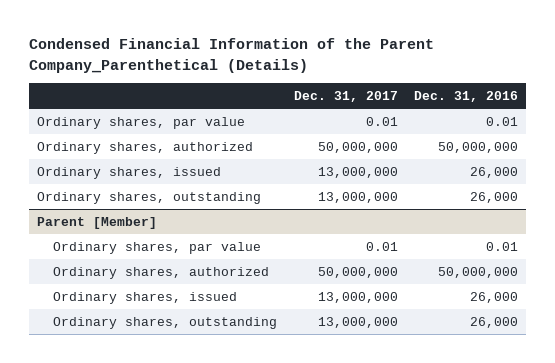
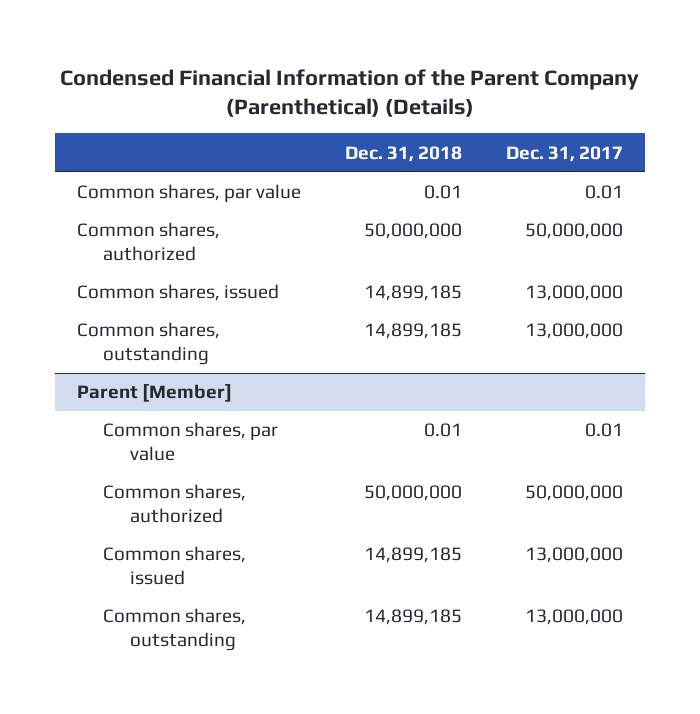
[29,38,435,73] Condensed Financial Information of the Parent Company_Parenthetical (Details) -> [60,68,640,118] Condensed Financial Information of the Parent Company (Parenthetical) (Details)
[413,91,518,103] Dec. 31, 2016 -> none
none -> [345,145,463,162] Dec. 31, 2018
[37,116,246,129] Ordinary shares, par value -> [76,184,301,203] Common shares, par value
[37,141,254,154] Ordinary shares, authorized -> [76,222,220,262] Common shares, authorized
[37,166,222,179] Ordinary shares, issued -> [76,284,279,302] Common shares, issued
[37,191,262,204] Ordinary shares, outstanding -> [76,322,220,366] Common shares, outstanding
[53,241,262,254] Ordinary shares, par value -> [103,422,279,462] Common shares, par value
[53,266,270,279] Ordinary shares, authorized -> [103,484,247,524] Common shares, authorized
[53,291,238,304] Ordinary shares, issued -> [103,546,247,586] Common shares, issued
[53,316,278,329] Ordinary shares, outstanding -> [103,608,247,652] Common shares, outstanding

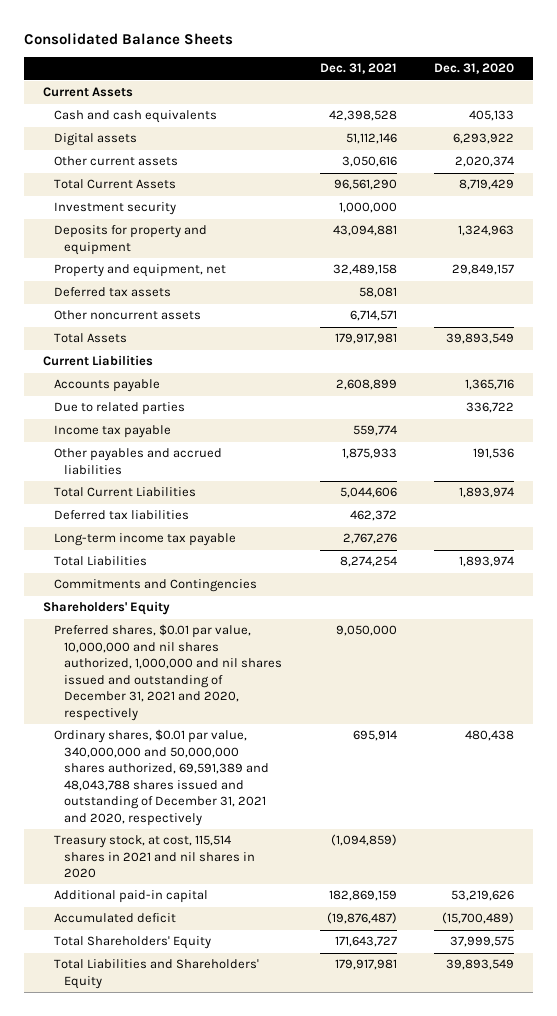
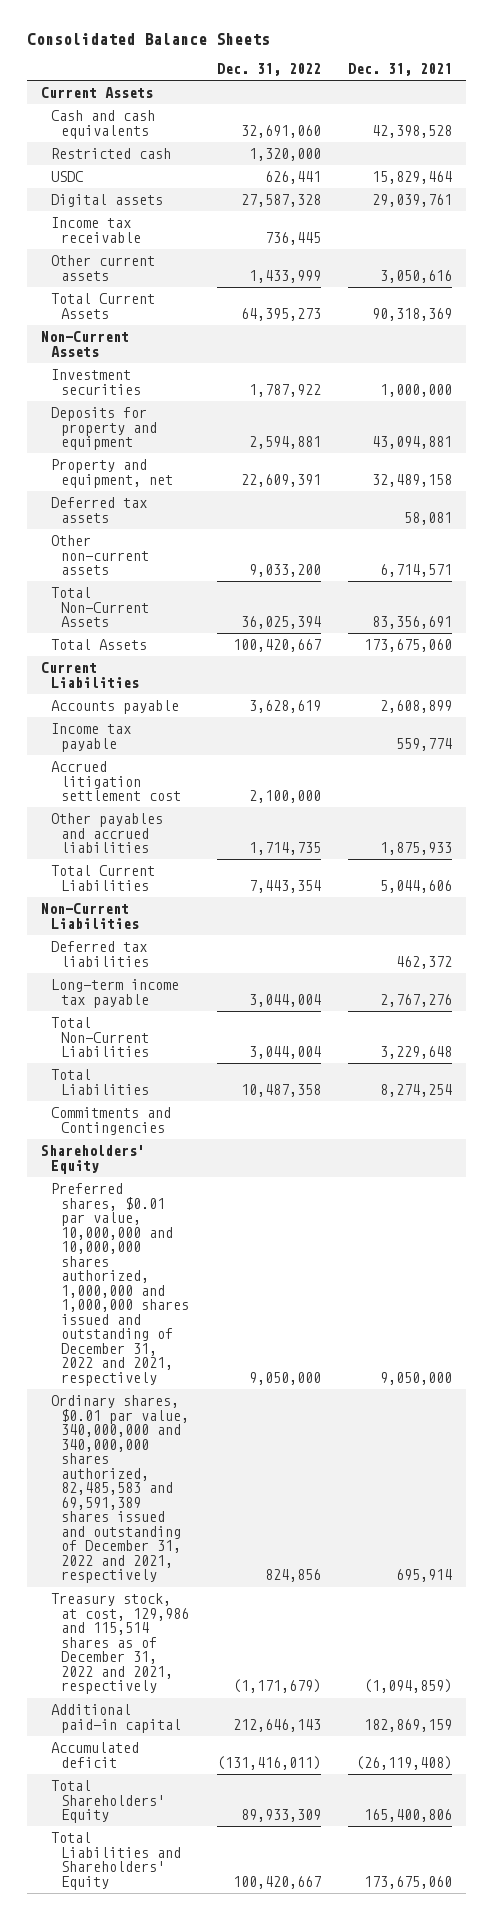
[434,63,515,75] Dec. 31, 2020 -> none
none -> [216,63,321,77] Dec. 31, 2022
none -> [50,148,171,160] Restricted cash
none -> [50,171,83,183] USDC
[345,133,397,145] 51,112,146 -> [372,194,453,208] 29,039,761
none -> [50,217,142,243] Income tax receivable
[333,179,397,191] 96,561,290 -> [372,307,453,321] 90,318,369
none -> [40,331,129,357] Non-Current Assets
[53,202,176,216] Investment security -> [50,369,142,395] Investment securities
[53,310,201,321] Other noncurrent assets -> [50,535,150,576] Other non-current assets
none -> [50,587,150,628] Total Non-Current Assets
[334,333,397,345] 179,917,981 -> [364,639,453,653] 173,675,060
[53,402,185,416] Due to related parties -> none
none -> [50,761,182,802] Accrued litigation settlement cost
none -> [40,903,139,929] Non-Current Liabilities
none -> [50,1017,150,1058] Total Non-Current Liabilities
[53,624,283,721] Preferred shares, $0.01 par value, 10,000,000 and nil shares authorized, 1,000,000 and nil shares issued and outstanding of December 31, 2021 and 2020, respectively -> [50,1183,190,1386] Preferred shares, $0.01 par value, 10,000,000 and 10,000,000 shares authorized, 1,000,000 and 1,000,000 shares issued and outstanding of December 31, 2022 and 2021, respectively
[53,729,270,826] Ordinary shares, $0.01 par value, 340,000,000 and 50,000,000 shares authorized, 69,591,389 and 48,043,788 shares issued and outstanding of December 31, 2021 and 2020, respectively -> [50,1395,190,1584] Ordinary shares, $0.01 par value, 340,000,000 and 340,000,000 shares authorized, 82,485,583 and 69,591,389 shares issued and outstanding of December 31, 2022 and 2021, respectively
[53,835,256,879] Treasury stock, at cost, 115,514 shares in 2021 and nil shares in 2020 -> [50,1593,190,1695] Treasury stock, at cost, 129,986 and 115,514 shares as of December 31, 2022 and 2021, respectively
[326,912,397,925] (19,876,487) -> [356,1755,453,1770] (26,119,408)
[334,936,397,948] 171,643,727 -> [364,1809,453,1823] 165,400,806
[334,959,397,971] 179,917,981 -> [364,1875,453,1889] 173,675,060

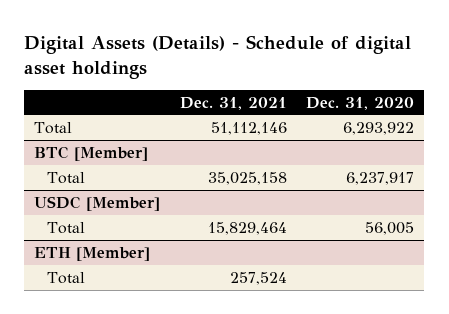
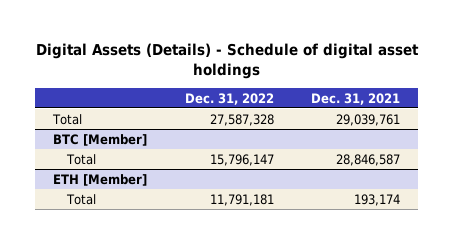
[306,96,415,110] Dec. 31, 2020 -> none
none -> [184,92,274,105] Dec. 31, 2022
[210,121,287,135] 51,112,146 -> [335,113,400,126] 29,039,761
[34,195,161,211] USDC [Member] -> none
[46,221,85,234] Total -> none
[207,171,287,185] 35,025,158 -> [335,153,400,166] 28,846,587
[229,271,287,285] 257,524 -> [353,193,400,206] 193,174

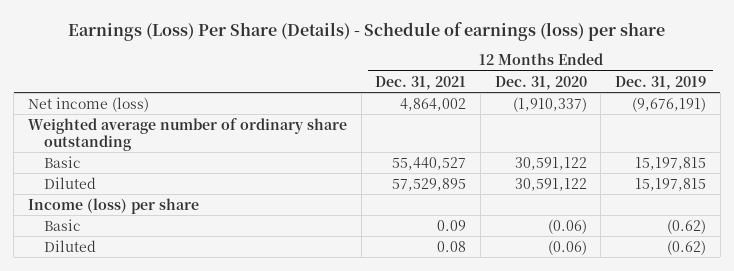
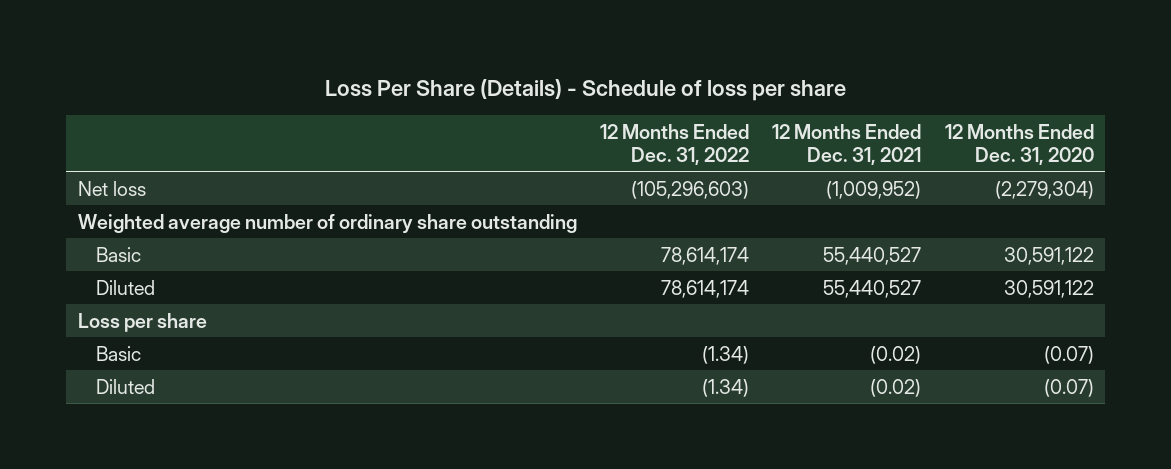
[68,21,666,41] Earnings (Loss) Per Share (Details) - Schedule of earnings (loss) per share -> [324,78,846,101] Loss Per Share (Details) - Schedule of loss per share
[615,75,707,90] Dec. 31, 2019 -> none
none -> [599,123,749,165] 12 Months Ended Dec. 31, 2022
[28,96,150,112] Net income (loss) -> [77,180,146,196] Net loss
[400,97,467,111] 4,864,002 -> [826,180,922,199] (1,009,952)
[512,96,587,112] (1,910,337) -> [994,180,1094,199] (2,279,304)
[392,177,467,191] 57,529,895 -> [823,279,922,298] 55,440,527
[28,197,200,214] Income (loss) per share -> [77,312,207,332] Loss per share
[437,219,467,231] 0.09 -> [870,345,922,364] (0.02)
[547,218,587,234] (0.06) -> [1043,345,1094,364] (0.07)
[437,240,467,252] 0.08 -> [870,378,922,397] (0.02)
[547,239,587,255] (0.06) -> [1043,378,1094,397] (0.07)

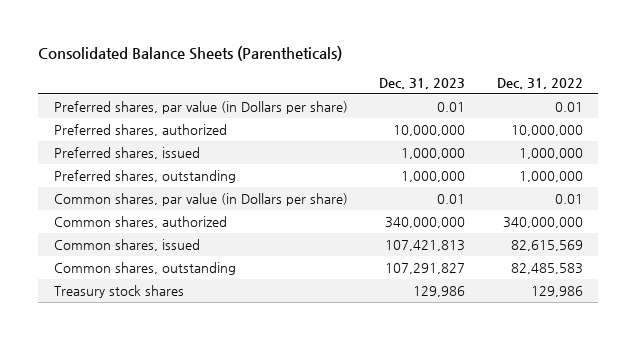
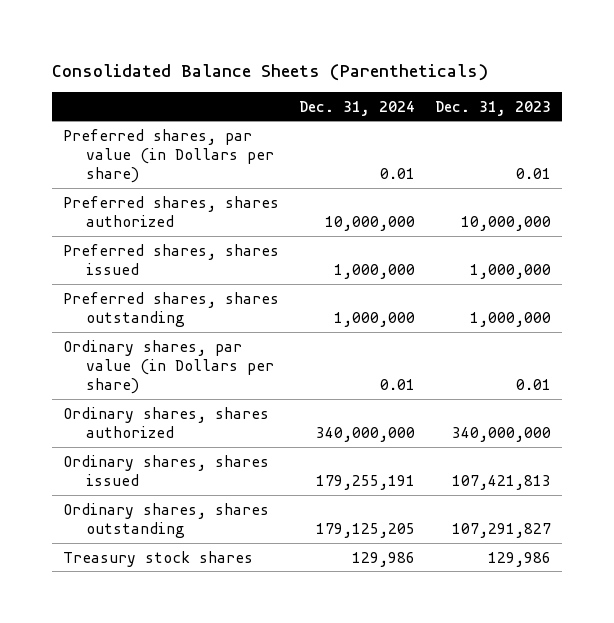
[496,77,583,89] Dec. 31, 2022 -> none
none -> [298,100,415,116] Dec. 31, 2024
[53,124,227,137] Preferred shares, authorized -> [62,195,279,227] Preferred shares, shares authorized
[53,147,200,160] Preferred shares, issued -> [62,243,279,275] Preferred shares, shares issued
[53,170,236,184] Preferred shares, outstanding -> [62,291,279,327] Preferred shares, shares outstanding
[53,193,348,207] Common shares, par value (in Dollars per share) -> [62,339,274,395] Ordinary shares, par value (in Dollars per share)
[53,216,227,229] Common shares, authorized -> [62,406,269,438] Ordinary shares, shares authorized
[53,239,200,252] Common shares, issued -> [62,454,269,486] Ordinary shares, shares issued
[53,262,236,276] Common shares, outstanding -> [62,502,269,538] Ordinary shares, shares outstanding

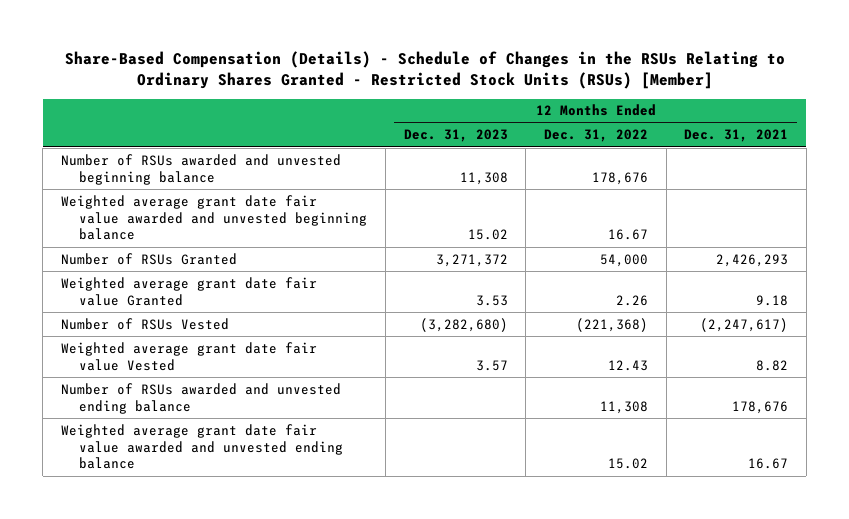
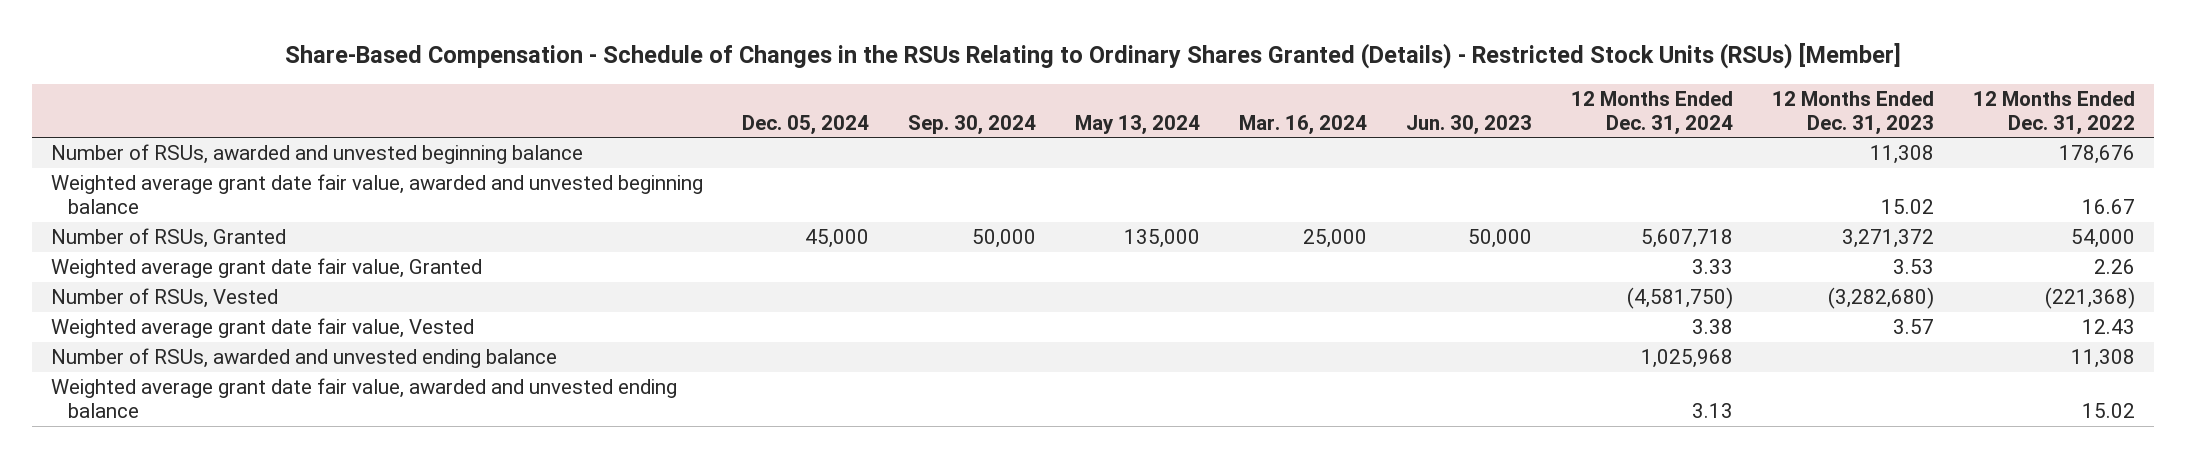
[64,50,785,90] Share-Based Compensation (Details) - Schedule of Changes in the RSUs Relating to Ordinary Shares Granted - Restricted Stock Units (RSUs) [Member] -> [284,43,1901,70] Share-Based Compensation - Schedule of Changes in the RSUs Relating to Ordinary Shares Granted (Details) - Restricted Stock Units (RSUs) [Member]
[684,129,789,143] Dec. 31, 2021 -> none
none -> [742,114,870,135] Dec. 05, 2024
none -> [908,114,1037,135] Sep. 30, 2024
none -> [1075,114,1201,135] May 13, 2024
none -> [1238,114,1367,135] Mar. 16, 2024
none -> [1405,114,1532,135] Jun. 30, 2023
none -> [1570,90,1733,135] 12 Months Ended Dec. 31, 2024
[60,153,341,185] Number of RSUs awarded and unvested beginning balance -> [51,144,584,165] Number of RSUs, awarded and unvested beginning balance
[60,194,368,241] Weighted average grant date fair value awarded and unvested beginning balance -> [51,174,704,214] Weighted average grant date fair value, awarded and unvested beginning balance
[60,252,237,265] Number of RSUs Granted -> [51,228,287,249] Number of RSUs, Granted
[60,276,317,306] Weighted average grant date fair value Granted -> [51,258,483,279] Weighted average grant date fair value, Granted
[60,317,229,330] Number of RSUs Vested -> [51,288,279,309] Number of RSUs, Vested
[60,341,317,371] Weighted average grant date fair value Vested -> [51,318,475,339] Weighted average grant date fair value, Vested
[60,382,341,414] Number of RSUs awarded and unvested ending balance -> [51,348,558,369] Number of RSUs, awarded and unvested ending balance
[60,423,344,470] Weighted average grant date fair value awarded and unvested ending balance -> [51,378,678,418] Weighted average grant date fair value, awarded and unvested ending balance

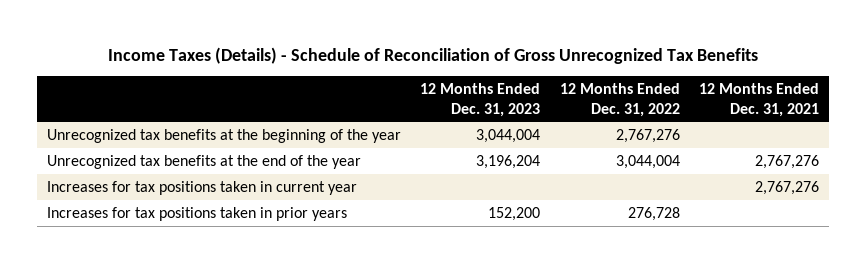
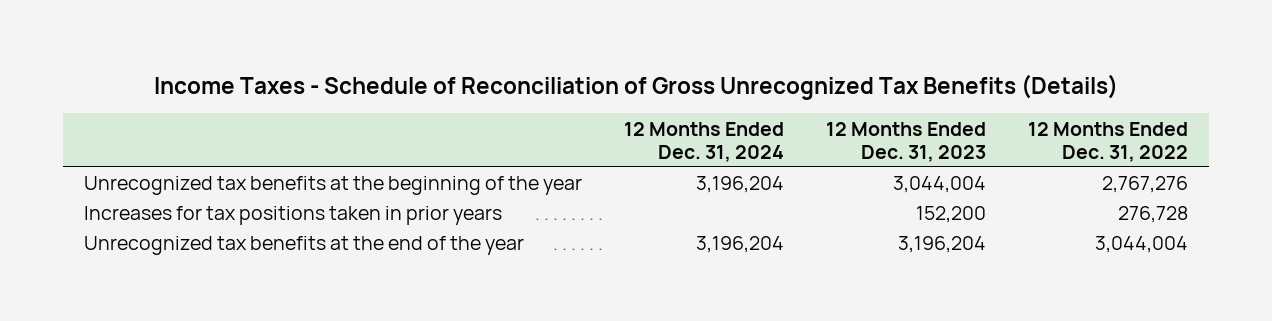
[108,46,759,64] Income Taxes (Details) - Schedule of Reconciliation of Gross Unrecognized Tax Benefits -> [154,73,1119,100] Income Taxes - Schedule of Reconciliation of Gross Unrecognized Tax Benefits (Details)
[699,83,820,117] 12 Months Ended Dec. 31, 2021 -> none
none -> [624,121,785,163] 12 Months Ended Dec. 31, 2024
[46,180,357,195] Increases for tax positions taken in current year -> none
[46,154,361,169] Unrecognized tax benefits at the end of the year -> [84,236,525,256] Unrecognized tax benefits at the end of the year

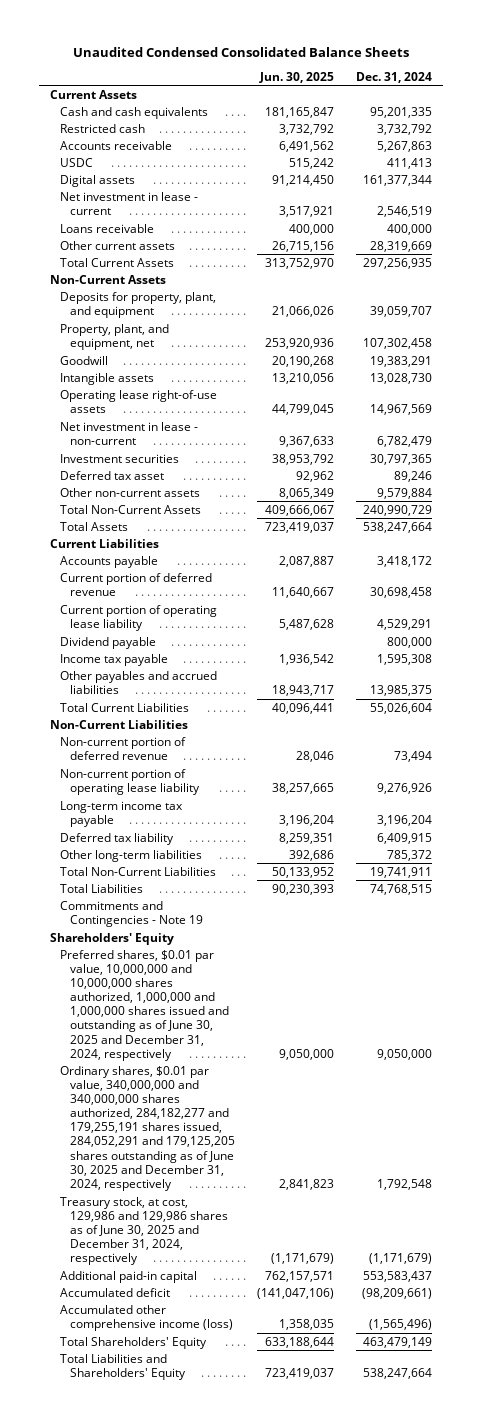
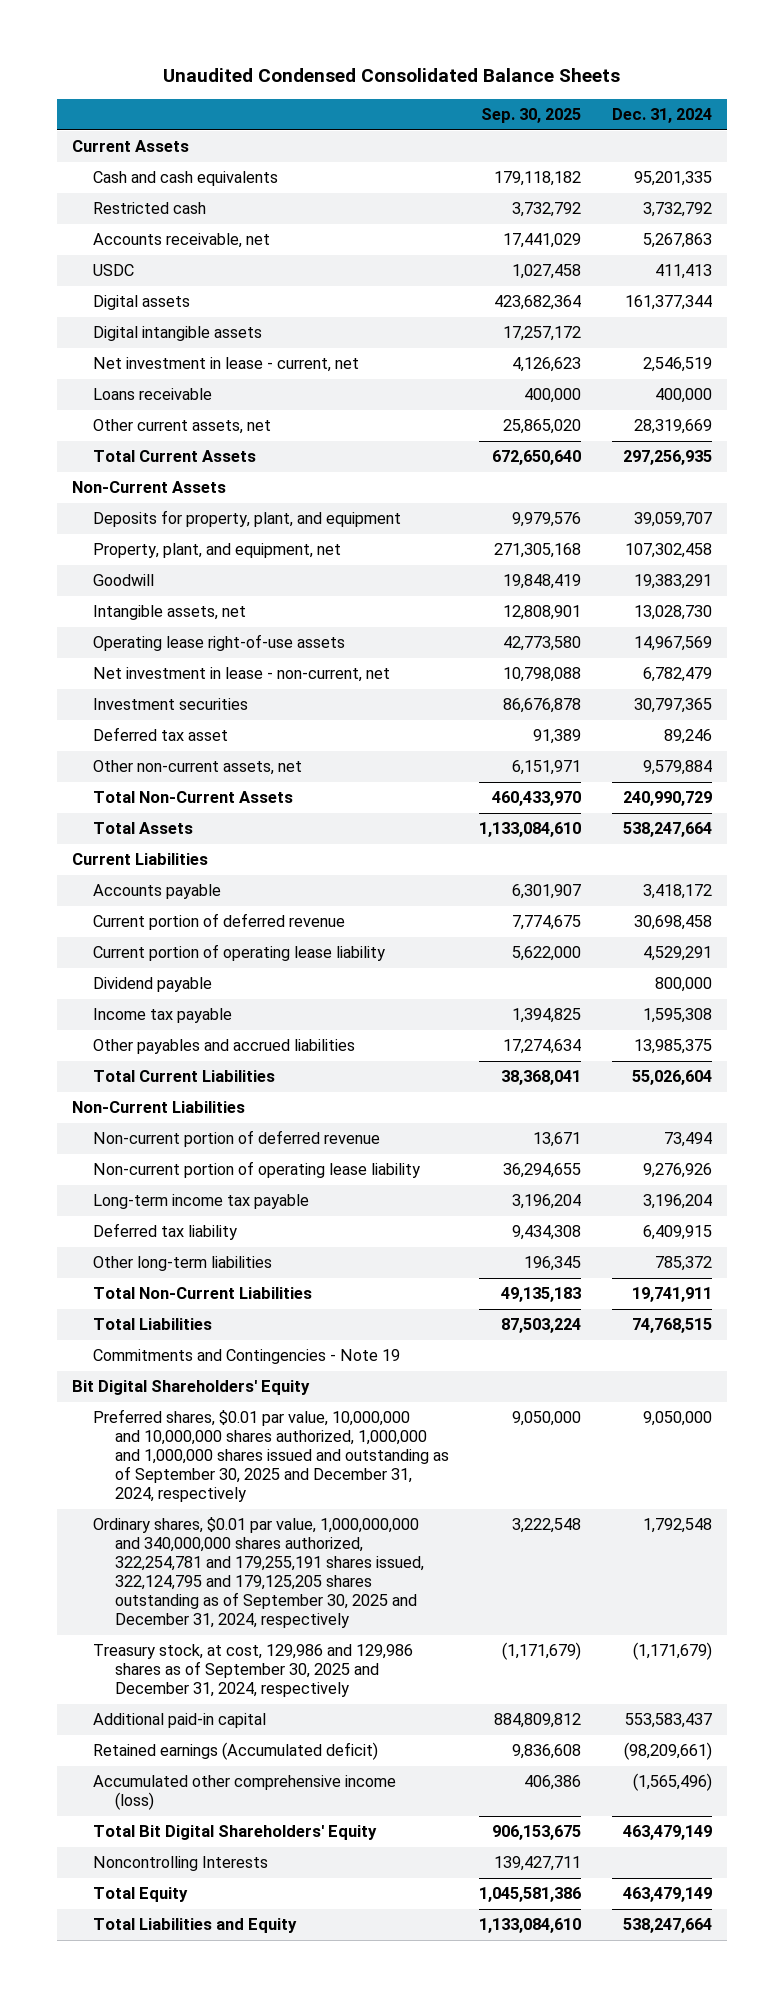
[259,71,335,83] Jun. 30, 2025 -> none
none -> [481,108,582,124] Sep. 30, 2025
[60,140,173,150] Accounts receivable -> [93,233,271,249] Accounts receivable, net
none -> [93,326,263,342] Digital intangible assets
[60,191,199,215] Net investment in lease - current -> [93,357,360,373] Net investment in lease - current, net
[60,240,176,250] Other current assets -> [93,419,272,435] Other current assets, net
[60,372,155,385] Intangible assets -> [93,605,247,621] Intangible assets, net
[60,421,199,445] Net investment in lease - non-current -> [93,667,391,683] Net investment in lease - non-current, net
[60,487,201,497] Other non-current assets -> [93,760,303,776] Other non-current assets, net
[50,932,175,945] Shareholders' Equity -> [72,1380,311,1396] Bit Digital Shareholders' Equity
[60,949,230,1061] Preferred shares, $0.01 par value, 10,000,000 and 10,000,000 shares authorized, 1,000,000 and 1,000,000 shares issued and outstanding as of June 30, 2025 and December 31, 2024, respectively -> [93,1409,449,1503] Preferred shares, $0.01 par value, 10,000,000 and 10,000,000 shares authorized, 1,000,000 and 1,000,000 shares issued and outstanding as of September 30, 2025 and December 31, 2024, respectively
[60,1065,236,1191] Ordinary shares, $0.01 par value, 340,000,000 and 340,000,000 shares authorized, 284,182,277 and 179,255,191 shares issued, 284,052,291 and 179,125,205 shares outstanding as of June 30, 2025 and December 31, 2024, respectively -> [93,1517,424,1629] Ordinary shares, $0.01 par value, 1,000,000,000 and 340,000,000 shares authorized, 322,254,781 and 179,255,191 shares issued, 322,124,795 and 179,125,205 shares outstanding as of September 30, 2025 and December 31, 2024, respectively
[60,1196,229,1266] Treasury stock, at cost, 129,986 and 129,986 shares as of June 30, 2025 and December 31, 2024, respectively -> [93,1644,414,1698] Treasury stock, at cost, 129,986 and 129,986 shares as of September 30, 2025 and December 31, 2024, respectively
[60,1287,171,1297] Accumulated deficit -> [93,1742,379,1761] Retained earnings (Accumulated deficit)
[60,1336,208,1349] Total Shareholders' Equity -> [93,1825,378,1841] Total Bit Digital Shareholders' Equity
none -> [93,1856,269,1872] Noncontrolling Interests
none -> [93,1887,189,1903] Total Equity
[60,1353,187,1380] Total Liabilities and Shareholders' Equity -> [93,1918,298,1934] Total Liabilities and Equity

